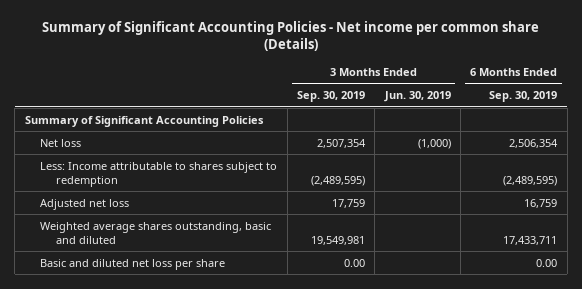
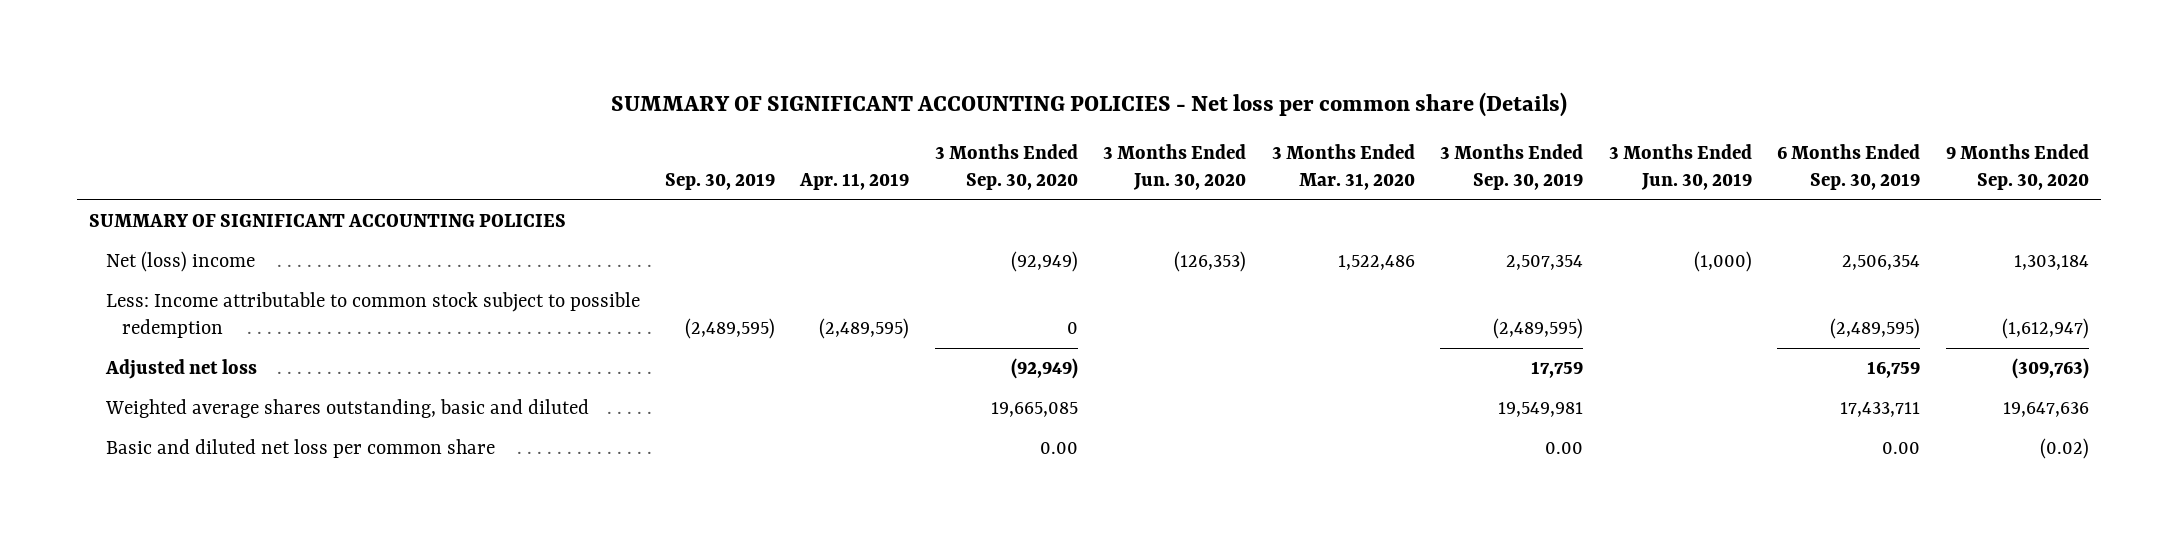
[41,21,539,52] Summary of Significant Accounting Policies - Net income per common share (Details) -> [610,91,1567,117] SUMMARY OF SIGNIFICANT ACCOUNTING POLICIES - Net loss per common share (Details)
none -> [665,172,776,190] Sep. 30, 2019
none -> [799,172,910,190] Apr. 11, 2019
none -> [934,144,1078,190] 3 Months Ended Sep. 30, 2020
none -> [1103,144,1247,190] 3 Months Ended Jun. 30, 2020
none -> [1271,144,1415,190] 3 Months Ended Mar. 31, 2020
none -> [1945,144,2089,190] 9 Months Ended Sep. 30, 2020
[24,115,264,127] Summary of Significant Accounting Policies -> [89,214,567,228] SUMMARY OF SIGNIFICANT ACCOUNTING POLICIES
[40,138,82,147] Net loss -> [105,251,255,273] Net (loss) income
[40,161,278,187] Less: Income attributable to shares subject to redemption -> [105,292,640,339] Less: Income attributable to common stock subject to possible redemption
[40,258,226,270] Basic and diluted net loss per share -> [105,439,495,459] Basic and diluted net loss per common share

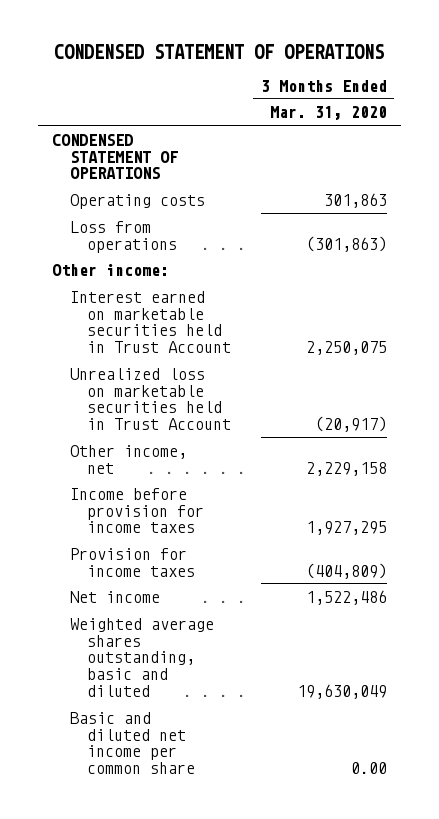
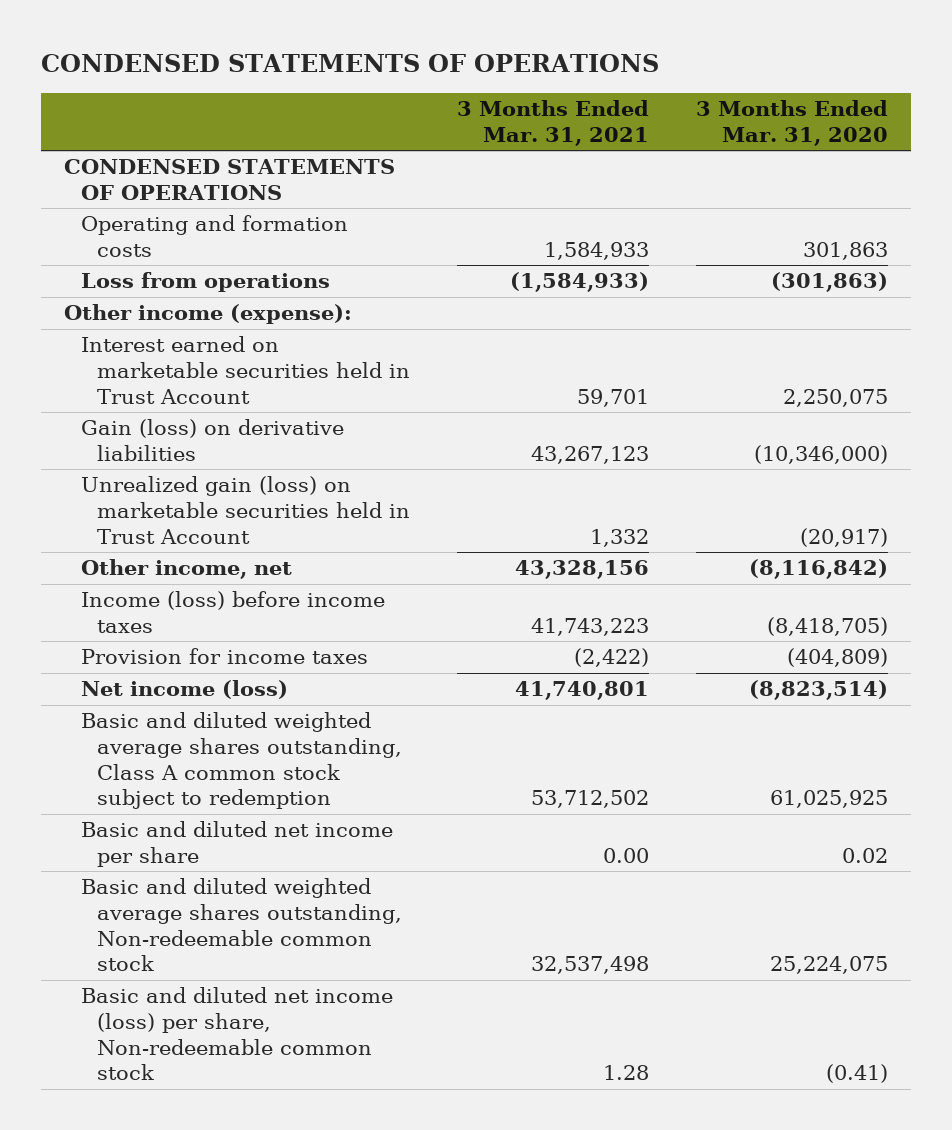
[54,43,385,59] CONDENSED STATEMENT OF OPERATIONS -> [40,54,659,73] CONDENSED STATEMENTS OF OPERATIONS
none -> [456,99,649,146] 3 Months Ended Mar. 31, 2021
[52,133,178,180] CONDENSED STATEMENT OF OPERATIONS -> [64,159,396,200] CONDENSED STATEMENTS OF OPERATIONS
[69,193,205,209] Operating costs -> [80,215,348,257] Operating and formation costs
[52,263,170,276] Other income: -> [64,304,353,325] Other income (expense):
none -> [80,419,344,461] Gain (loss) on derivative liabilities
[69,367,232,431] Unrealized loss on marketable securities held in Trust Account -> [80,476,411,544] Unrealized gain (loss) on marketable securities held in Trust Account
[305,461,387,476] 2,229,158 -> [748,559,888,580] (8,116,842)
[69,487,205,534] Income before provision for income taxes -> [80,591,385,633] Income (loss) before income taxes
[305,521,387,536] 1,927,295 -> [766,616,888,636] (8,418,705)
[69,590,160,603] Net income -> [80,680,288,700] Net income (loss)
[305,589,387,605] 1,522,486 -> [748,680,888,701] (8,823,514)
none -> [80,712,403,810] Basic and diluted weighted average shares outstanding, Class A common stock subject to redemption
none -> [80,821,393,867] Basic and diluted net income per share
[69,617,214,698] Weighted average shares outstanding, basic and diluted -> [80,878,403,972] Basic and diluted weighted average shares outstanding, Non-redeemable common stock
[296,684,387,700] 19,630,049 -> [769,956,888,975] 25,224,075
[69,711,196,775] Basic and diluted net income per common share -> [80,987,393,1081] Basic and diluted net income (loss) per share, Non-redeemable common stock
[350,762,387,775] 0.00 -> [825,1064,888,1084] (0.41)

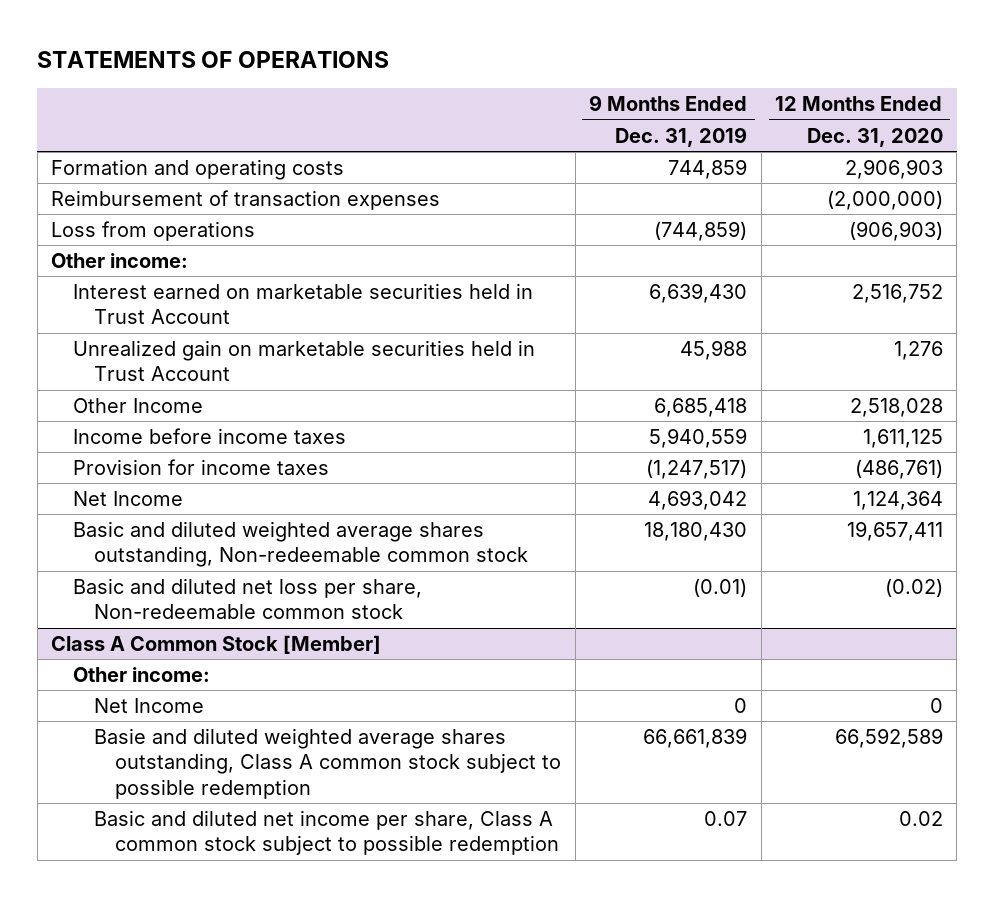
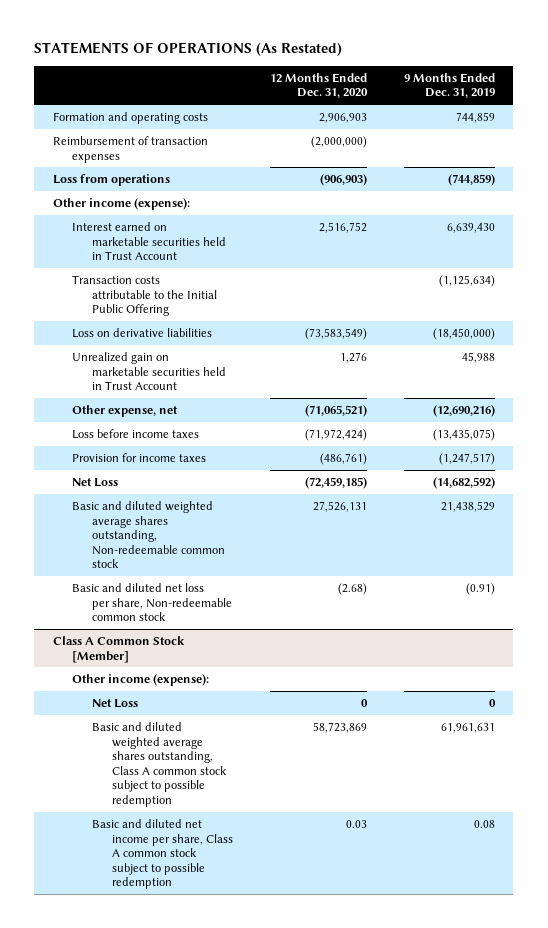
[37,51,390,69] STATEMENTS OF OPERATIONS -> [34,42,343,57] STATEMENTS OF OPERATIONS (As Restated)
[51,253,189,269] Other income: -> [52,197,190,210] Other income (expense):
none -> [72,274,218,317] Transaction costs attributable to the Initial Public Offering
none -> [72,327,213,338] Loss on derivative liabilities
[72,398,203,414] Other Income -> [72,404,179,417] Other expense, net
[654,398,748,418] 6,685,418 -> [432,404,495,417] (12,690,216)
[849,398,943,418] 2,518,028 -> [304,404,367,417] (71,065,521)
[72,428,346,445] Income before income taxes -> [72,428,200,439] Loss before income taxes
[649,428,748,449] 5,940,559 -> [432,428,495,441] (13,435,075)
[862,429,943,449] 1,611,125 -> [304,428,367,441] (71,972,424)
[72,491,183,507] Net Income -> [72,477,119,487] Net Loss
[648,490,748,511] 4,693,042 -> [432,476,495,489] (14,682,592)
[852,491,943,511] 1,124,364 -> [304,476,367,489] (72,459,185)
[644,522,748,542] 18,180,430 -> [440,500,495,512] 21,438,529
[846,521,943,542] 19,657,411 -> [312,500,367,512] 27,526,131
[693,578,748,598] (0.01) -> [465,582,495,595] (0.91)
[884,578,943,598] (0.02) -> [337,582,367,595] (2.68)
[72,667,210,683] Other income: -> [72,673,210,686] Other income (expense):
[93,698,204,714] Net Income -> [92,698,139,708] Net Loss
[93,728,562,799] Basie and diluted weighted average shares outstanding, Class A common stock subject to possible redemption -> [92,721,227,808] Basic and diluted weighted average shares outstanding, Class A common stock subject to possible redemption
[643,728,748,749] 66,661,839 -> [440,722,495,733] 61,961,631
[834,728,943,749] 66,592,589 -> [312,721,367,733] 58,723,869
[704,811,748,827] 0.07 -> [473,819,495,828] 0.08
[898,811,943,827] 0.02 -> [345,819,367,828] 0.03

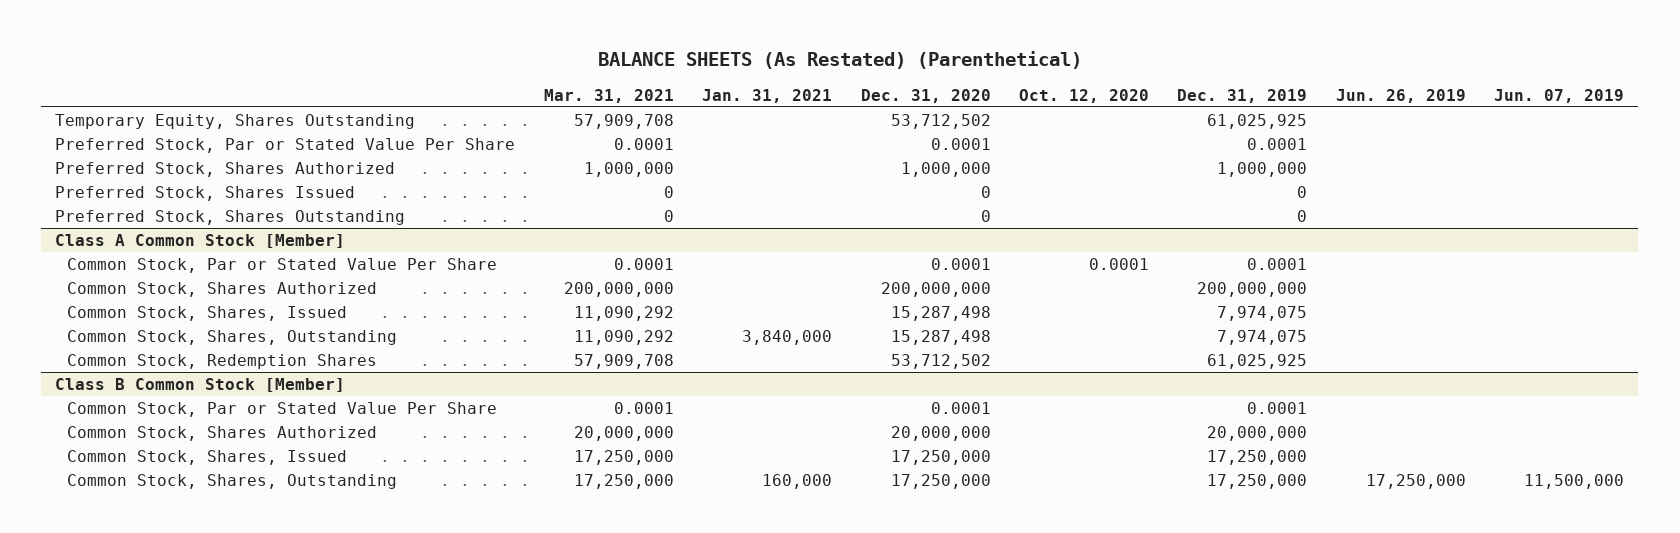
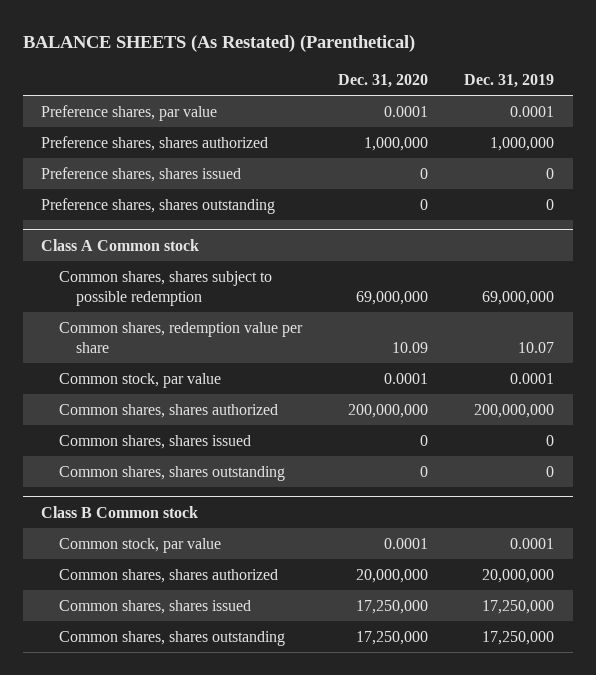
[543,88,674,103] Mar. 31, 2021 -> none
[702,88,833,103] Jan. 31, 2021 -> none
[1018,88,1149,103] Oct. 12, 2020 -> none
[1335,88,1466,103] Jun. 26, 2019 -> none
[1494,88,1625,103] Jun. 07, 2019 -> none
[55,114,416,130] Temporary Equity, Shares Outstanding -> none
[66,354,377,370] Common Stock, Redemption Shares -> none
[55,138,516,154] Preferred Stock, Par or Stated Value Per Share -> [41,104,218,121] Preference shares, par value
[55,162,396,178] Preferred Stock, Shares Authorized -> [41,135,269,151] Preference shares, shares authorized
[55,186,356,202] Preferred Stock, Shares Issued -> [41,166,242,182] Preference shares, shares issued
[55,210,406,226] Preferred Stock, Shares Outstanding -> [41,197,276,214] Preference shares, shares outstanding
[55,234,346,249] Class A Common Stock [Member] -> [41,238,200,251] Class A Common stock
none -> [58,270,272,306] Common shares, shares subject to possible redemption
none -> [58,321,303,353] Common shares, redemption value per share
[66,258,497,274] Common Stock, Par or Stated Value Per Share -> [58,372,221,388] Common stock, par value
[66,282,377,298] Common Stock, Shares Authorized -> [58,403,278,418] Common shares, shares authorized
[66,306,347,322] Common Stock, Shares, Issued -> [58,434,251,449] Common shares, shares issued
[890,306,991,322] 15,287,498 -> [420,434,429,446] 0
[1217,306,1308,322] 7,974,075 -> [546,434,555,446] 0
[66,330,397,346] Common Stock, Shares, Outstanding -> [58,465,285,481] Common shares, shares outstanding
[890,330,991,346] 15,287,498 -> [420,465,429,477] 0
[1217,330,1308,346] 7,974,075 -> [546,465,555,477] 0
[55,378,346,393] Class B Common Stock [Member] -> [41,505,199,518] Class B Common stock
[66,402,497,418] Common Stock, Par or Stated Value Per Share -> [58,537,221,553] Common stock, par value
[66,426,377,442] Common Stock, Shares Authorized -> [58,568,278,583] Common shares, shares authorized
[66,450,347,466] Common Stock, Shares, Issued -> [58,599,251,614] Common shares, shares issued
[66,474,397,490] Common Stock, Shares, Outstanding -> [58,630,285,646] Common shares, shares outstanding

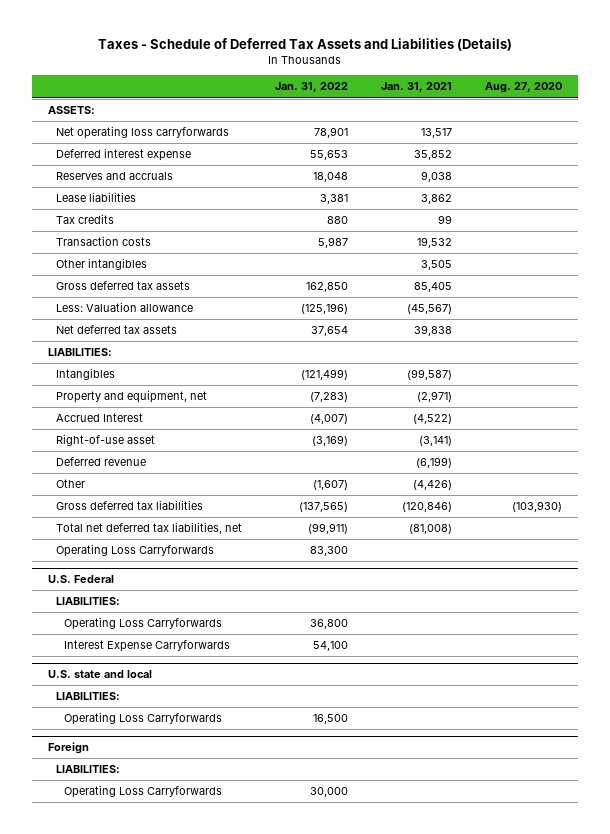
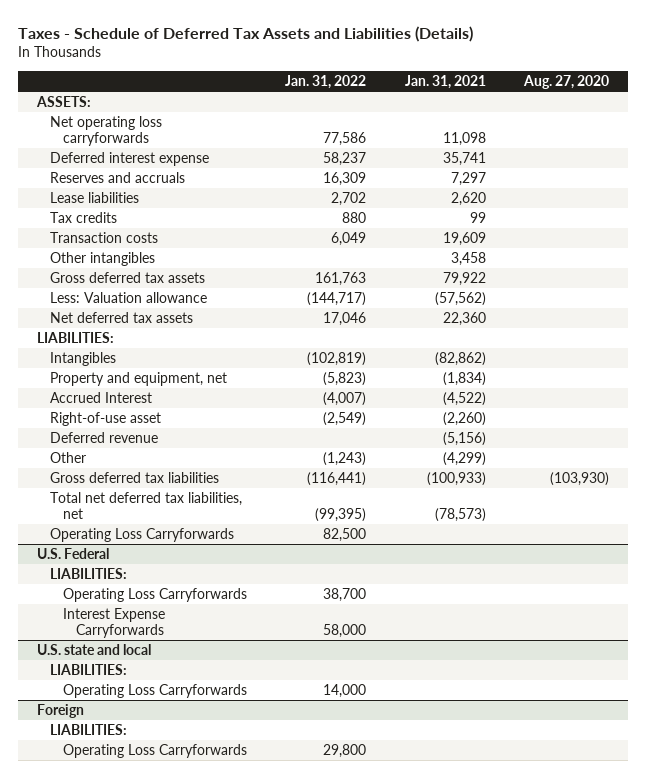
[314,127,349,139] 78,901 -> [323,131,367,146] 77,586
[420,128,452,139] 13,517 -> [442,131,486,146] 11,098
[310,150,349,161] 55,653 -> [323,151,367,166] 58,237
[413,150,452,161] 35,852 -> [442,151,486,166] 35,741
[313,172,349,183] 18,048 -> [323,171,367,186] 16,309
[420,171,452,183] 9,038 -> [450,171,486,186] 7,297
[320,194,349,205] 3,381 -> [331,191,367,206] 2,702
[420,194,452,205] 3,862 -> [450,191,486,206] 2,620
[318,237,349,249] 5,987 -> [331,231,367,246] 6,049
[416,237,452,249] 19,532 -> [442,231,486,246] 19,609
[420,260,452,271] 3,505 -> [450,251,486,266] 3,458
[306,282,349,293] 162,850 -> [315,271,367,286] 161,763
[413,282,452,293] 85,405 -> [442,271,486,286] 79,922
[301,303,349,315] (125,196) -> [307,291,367,306] (144,717)
[406,304,452,315] (45,567) -> [434,291,486,306] (57,562)
[311,326,349,337] 37,654 -> [323,311,367,326] 17,046
[413,325,452,337] 39,838 -> [442,311,486,326] 22,360
[301,369,349,381] (121,499) -> [307,351,367,366] (102,819)
[406,369,452,381] (99,587) -> [434,351,486,366] (82,862)
[310,392,349,403] (7,283) -> [323,371,367,386] (5,823)
[416,391,452,403] (2,971) -> [442,371,486,386] (1,834)
[312,435,349,447] (3,169) -> [323,411,367,426] (2,549)
[418,436,452,447] (3,141) -> [442,411,486,426] (2,260)
[415,457,452,469] (6,199) -> [442,431,486,446] (5,156)
[313,480,349,491] (1,607) -> [323,451,367,466] (1,243)
[412,480,452,491] (4,426) -> [442,451,486,466] (4,299)
[299,502,349,513] (137,565) -> [307,471,367,486] (116,441)
[401,502,452,513] (120,846) -> [426,471,486,486] (100,933)
[308,523,349,535] (99,911) -> [315,507,367,522] (99,395)
[408,524,452,535] (81,008) -> [434,507,486,522] (78,573)
[310,546,349,557] 83,300 -> [323,527,367,542] 82,500
[310,619,349,630] 36,800 -> [323,587,367,602] 38,700
[313,641,349,652] 54,100 -> [323,623,367,638] 58,000
[313,714,349,725] 16,500 -> [323,683,367,698] 14,000
[310,787,349,798] 30,000 -> [323,743,367,758] 29,800

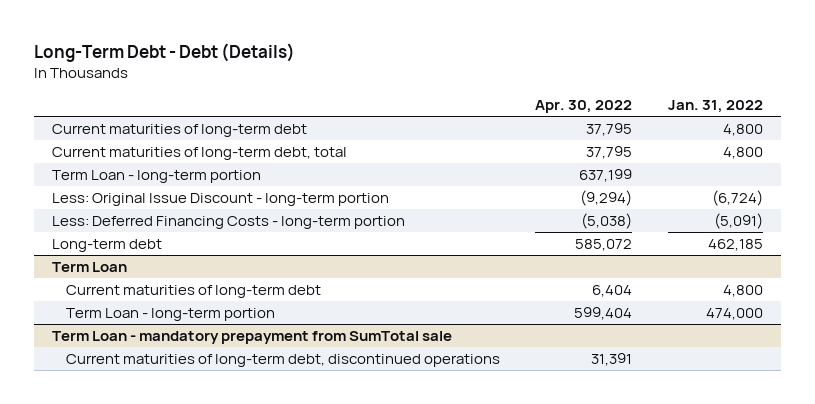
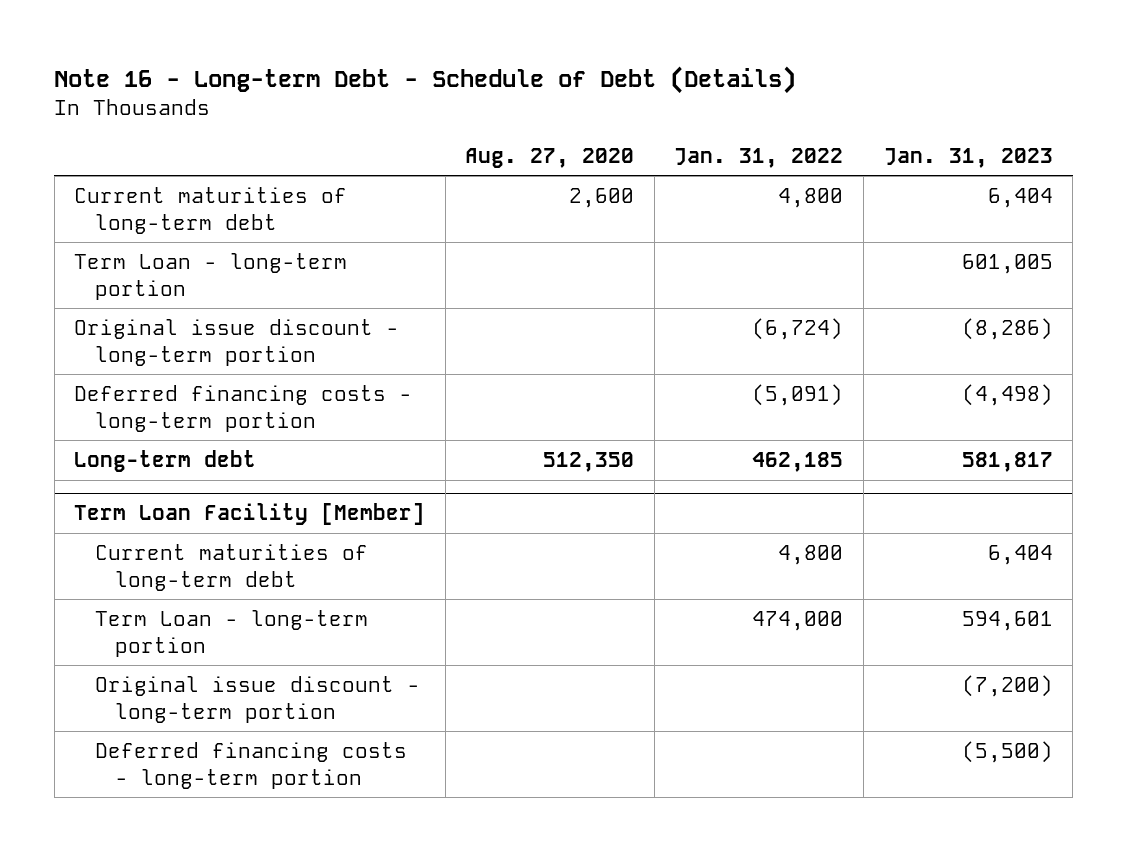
[34,42,296,62] Long-Term Debt - Debt (Details) -> [54,65,797,94] Note 16 - Long-term Debt - Schedule of Debt (Details)
[535,99,633,113] Apr. 30, 2022 -> none
none -> [465,147,635,168] Aug. 27, 2020
none -> [883,147,1053,168] Jan. 31, 2023
[52,147,348,161] Current maturities of long-term debt, total -> none
[52,193,390,207] Less: Original Issue Discount - long-term portion -> [74,319,400,366] Original issue discount - long-term portion
[52,216,406,230] Less: Deferred Financing Costs - long-term portion -> [74,385,413,432] Deferred financing costs - long-term portion
[52,262,128,273] Term Loan -> [74,503,426,526] Term Loan Facility [Member]
[52,331,453,345] Term Loan - mandatory prepayment from SumTotal sale -> none
[65,354,500,368] Current maturities of long-term debt, discontinued operations -> none
none -> [94,676,420,723] Original issue discount - long-term portion
none -> [94,742,407,789] Deferred financing costs - long-term portion

